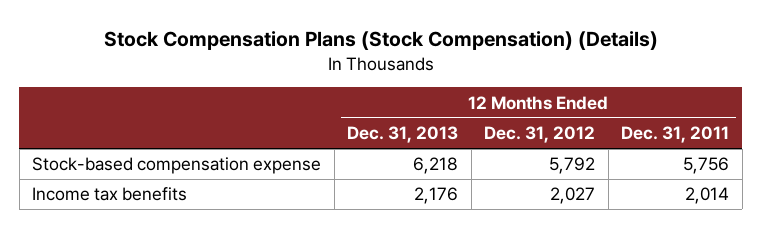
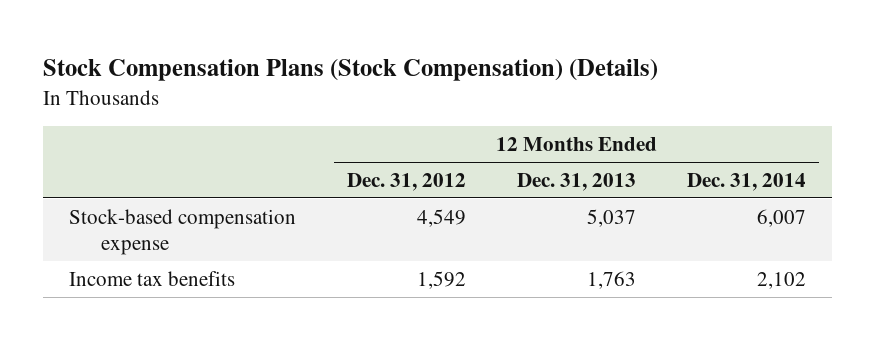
[621,126,730,144] Dec. 31, 2011 -> none
none -> [687,172,807,191] Dec. 31, 2014
[413,157,459,175] 6,218 -> [587,208,637,227] 5,037
[549,157,596,175] 5,792 -> [417,208,467,227] 4,549
[414,187,459,205] 2,176 -> [587,270,637,289] 1,763
[550,187,596,205] 2,027 -> [417,270,467,289] 1,592

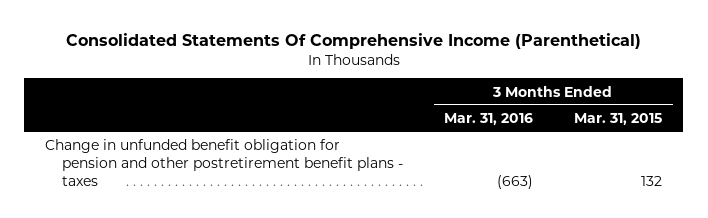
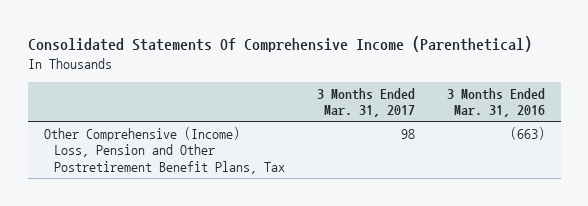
[574,112,663,125] Mar. 31, 2015 -> none
none -> [316,87,415,118] 3 Months Ended Mar. 31, 2017
[45,139,403,186] Change in unfunded benefit obligation for pension and other postretirement benefit plans - taxes -> [43,127,286,174] Other Comprehensive (Income) Loss, Pension and Other Postretirement Benefit Plans, Tax

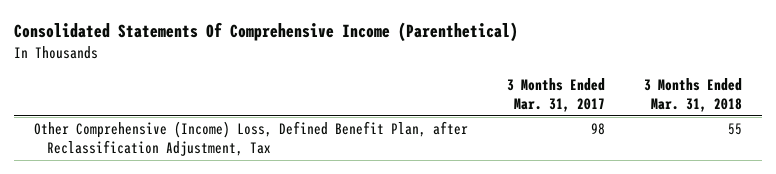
[446,87,545,118] 3 Months Ended Mar. 31, 2016 -> none
none -> [644,77,743,112] 3 Months Ended Mar. 31, 2018
[43,127,286,174] Other Comprehensive (Income) Loss, Pension and Other Postretirement Benefit Plans, Tax -> [33,121,468,157] Other Comprehensive (Income) Loss, Defined Benefit Plan, after Reclassification Adjustment, Tax

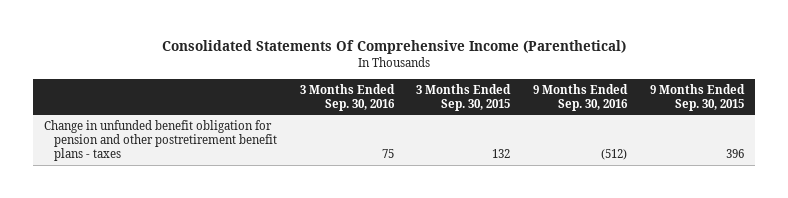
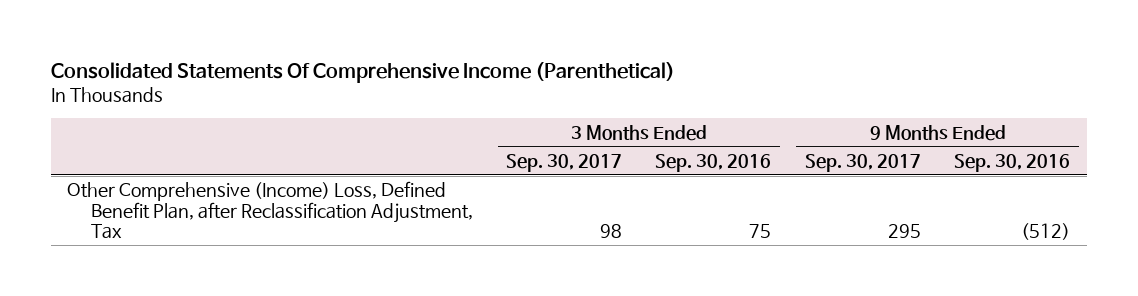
[416,83,512,111] 3 Months Ended Sep. 30, 2015 -> none
[649,83,745,111] 9 Months Ended Sep. 30, 2015 -> none
none -> [506,153,623,172] Sep. 30, 2017
none -> [804,153,921,172] Sep. 30, 2017
[44,119,278,162] Change in unfunded benefit obligation for pension and other postretirement benefit plans - taxes -> [67,181,473,240] Other Comprehensive (Income) Loss, Defined Benefit Plan, after Reclassification Adjustment, Tax

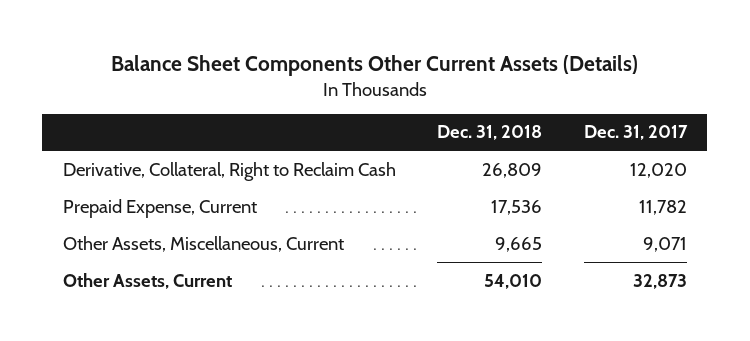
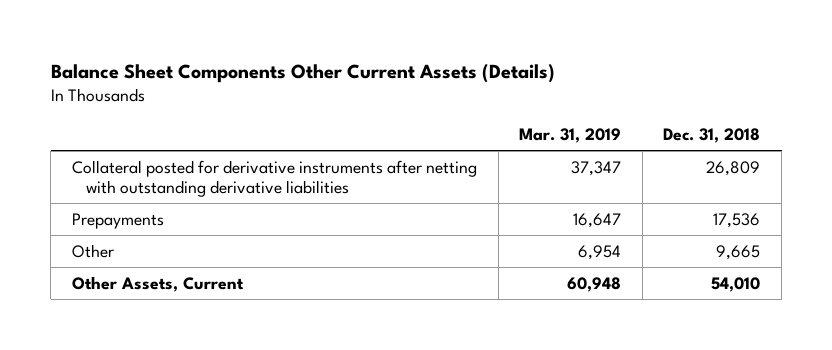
[583,125,688,141] Dec. 31, 2017 -> none
none -> [519,128,622,144] Mar. 31, 2019
[63,161,397,181] Derivative, Collateral, Right to Reclaim Cash -> [71,159,477,198] Collateral posted for derivative instruments after netting with outstanding derivative liabilities
[63,198,258,218] Prepaid Expense, Current -> [71,212,164,229] Prepayments
[63,235,345,252] Other Assets, Miscellaneous, Current -> [71,243,114,258] Other

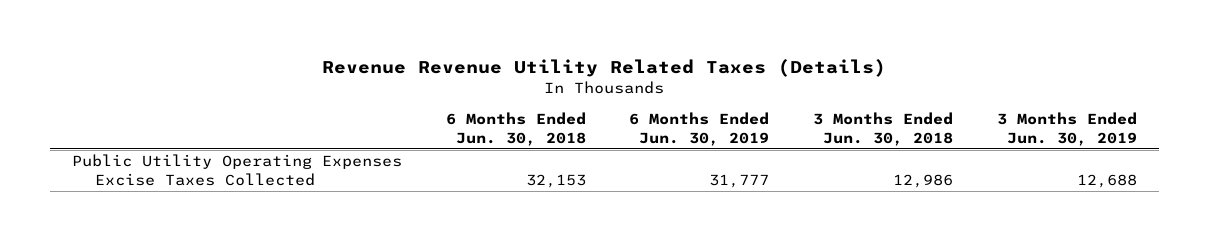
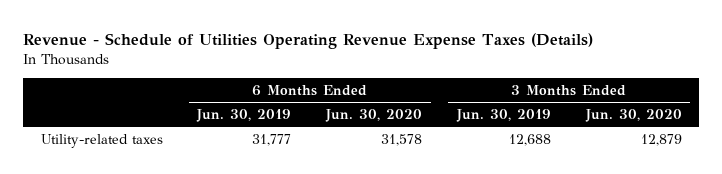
[322,58,887,77] Revenue Revenue Utility Related Taxes (Details) -> [23,33,594,50] Revenue - Schedule of Utilities Operating Revenue Expense Taxes (Details)
[445,111,586,146] 6 Months Ended Jun. 30, 2018 -> none
[813,111,954,146] 3 Months Ended Jun. 30, 2018 -> none
none -> [325,109,423,123] Jun. 30, 2020
none -> [584,109,682,123] Jun. 30, 2020
[71,154,402,187] Public Utility Operating Expenses Excise Taxes Collected -> [40,133,163,148] Utility-related taxes

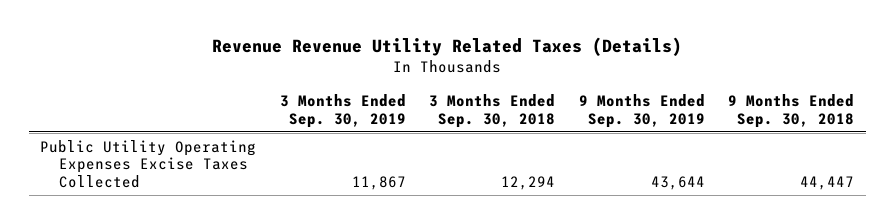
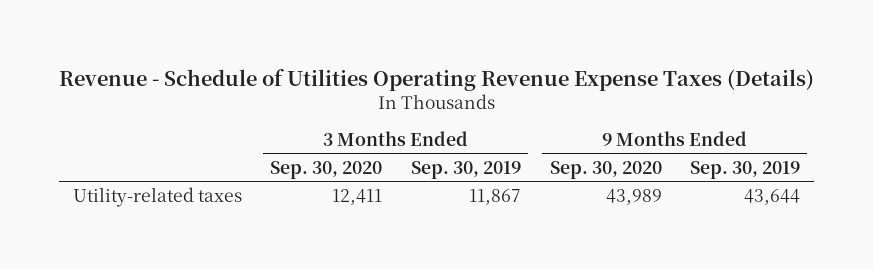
[212,37,683,57] Revenue Revenue Utility Related Taxes (Details) -> [58,68,814,91] Revenue - Schedule of Utilities Operating Revenue Expense Taxes (Details)
[429,94,556,128] 3 Months Ended Sep. 30, 2018 -> none
[728,94,855,128] 9 Months Ended Sep. 30, 2018 -> none
none -> [270,160,383,179] Sep. 30, 2020
none -> [549,160,662,179] Sep. 30, 2020
[40,139,257,189] Public Utility Operating Expenses Excise Taxes Collected -> [72,187,242,208] Utility-related taxes

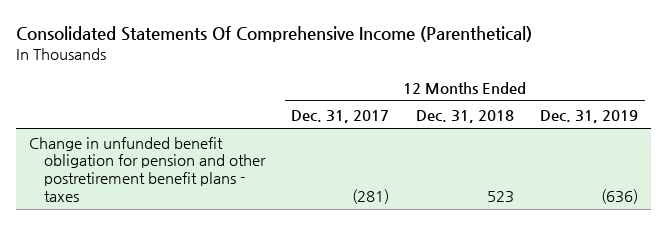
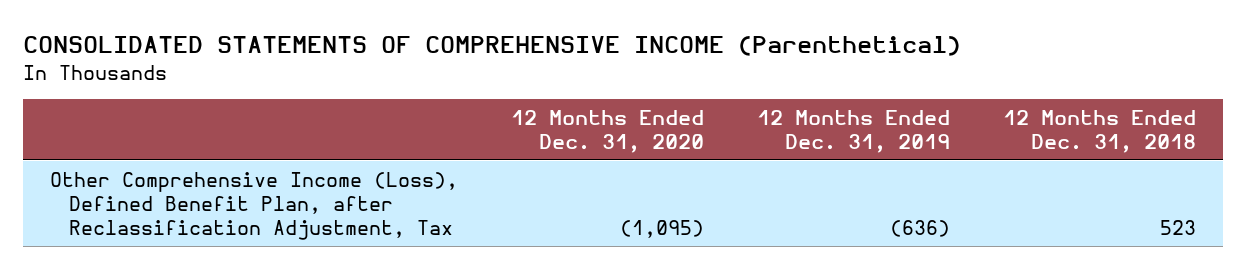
[16,26,533,43] Consolidated Statements Of Comprehensive Income (Parenthetical) -> [23,36,962,57] CONSOLIDATED STATEMENTS OF COMPREHENSIVE INCOME (Parenthetical)
[291,109,390,123] Dec. 31, 2017 -> none
none -> [510,109,704,153] 12 Months Ended Dec. 31, 2020
[29,136,266,202] Change in unfunded benefit obligation for pension and other postretirement benefit plans - taxes -> [49,171,458,240] Other Comprehensive Income (Loss), Defined Benefit Plan, after Reclassification Adjustment, Tax

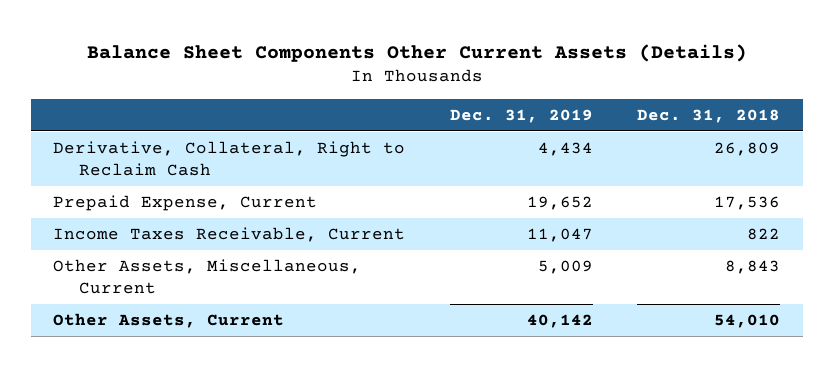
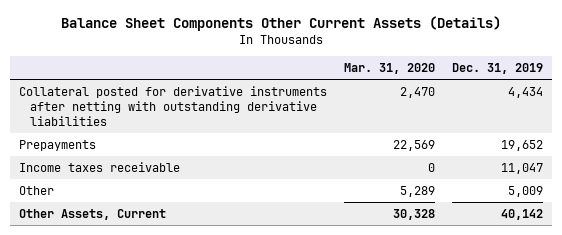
[637,108,781,123] Dec. 31, 2018 -> none
none -> [343,63,435,75] Mar. 31, 2020
[53,141,406,176] Derivative, Collateral, Right to Reclaim Cash -> [18,85,327,126] Collateral posted for derivative instruments after netting with outstanding derivative liabilities
[53,195,318,212] Prepaid Expense, Current -> [18,139,96,151] Prepayments
[53,227,406,243] Income Taxes Receivable, Current -> [18,161,180,172] Income taxes receivable
[53,259,362,294] Other Assets, Miscellaneous, Current -> [18,185,54,195] Other

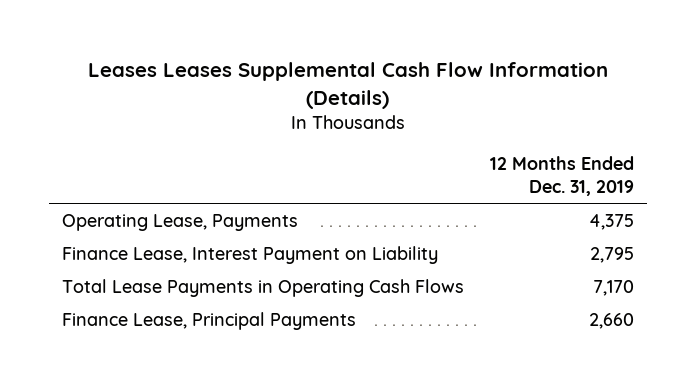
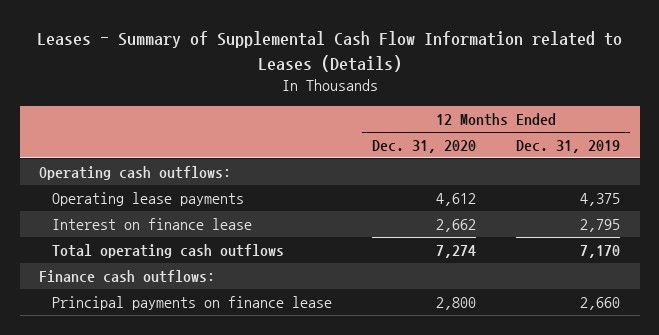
[88,62,609,109] Leases Leases Supplemental Cash Flow Information (Details) -> [36,31,622,72] Leases - Summary of Supplemental Cash Flow Information related to Leases (Details)
none -> [371,140,476,154] Dec. 31, 2020
none -> [39,166,232,181] Operating cash outflows:
[62,213,299,231] Operating Lease, Payments -> [51,192,244,207] Operating lease payments
[62,245,439,264] Finance Lease, Interest Payment on Liability -> [51,218,252,231] Interest on finance lease
[62,278,465,297] Total Lease Payments in Operating Cash Flows -> [51,244,284,259] Total operating cash outflows
none -> [39,270,216,284] Finance cash outflows:
[62,311,357,330] Finance Lease, Principal Payments -> [51,296,332,311] Principal payments on finance lease

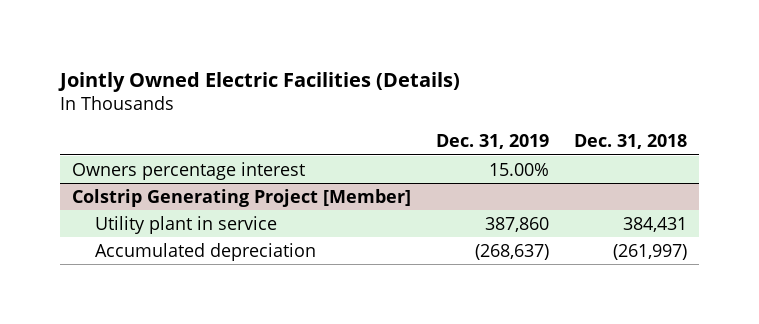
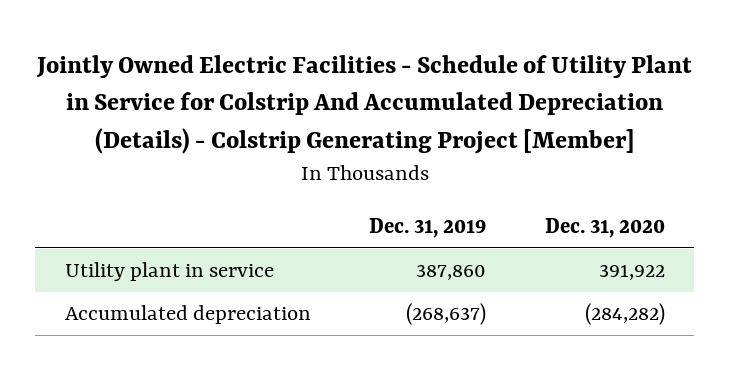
[57,71,460,92] Jointly Owned Electric Facilities (Details) -> [35,54,692,154] Jointly Owned Electric Facilities - Schedule of Utility Plant in Service for Colstrip And Accumulated Depreciation (Details) - Colstrip Generating Project [Member]
[573,134,687,150] Dec. 31, 2018 -> none
none -> [545,217,666,238] Dec. 31, 2020
[71,161,305,180] Owners percentage interest -> none
[71,188,411,207] Colstrip Generating Project [Member] -> none

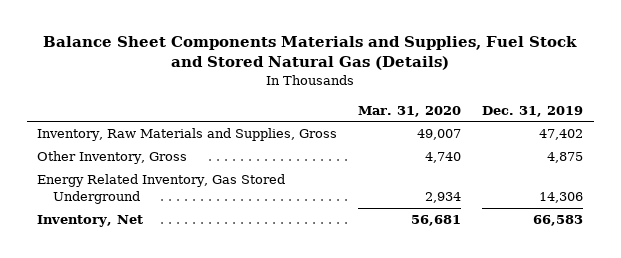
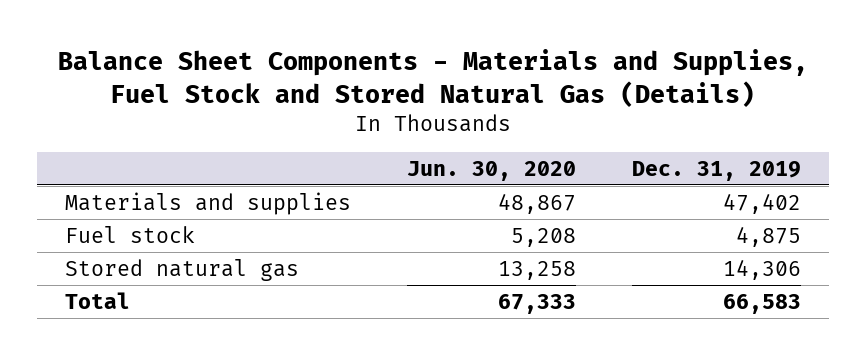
[43,36,578,71] Balance Sheet Components Materials and Supplies, Fuel Stock and Stored Natural Gas (Details) -> [57,48,808,107] Balance Sheet Components - Materials and Supplies, Fuel Stock and Stored Natural Gas (Details)
[358,105,462,117] Mar. 31, 2020 -> none
none -> [406,161,576,182] Jun. 30, 2020
[37,128,338,142] Inventory, Raw Materials and Supplies, Gross -> [64,191,351,215] Materials and supplies
[37,151,188,165] Other Inventory, Gross -> [64,225,195,243] Fuel stock
[37,174,286,205] Energy Related Inventory, Gas Stored Underground -> [64,258,299,281] Stored natural gas
[37,215,144,228] Inventory, Net -> [64,291,130,309] Total

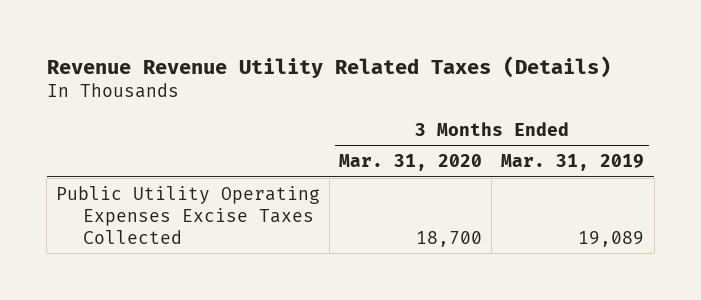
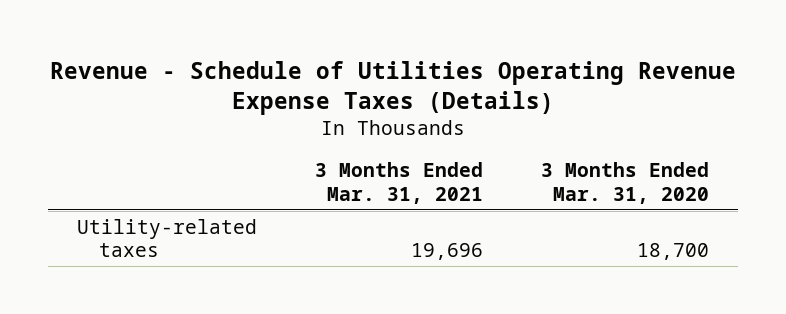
[46,55,611,78] Revenue Revenue Utility Related Taxes (Details) -> [50,60,737,115] Revenue - Schedule of Utilities Operating Revenue Expense Taxes (Details)
[501,154,645,172] Mar. 31, 2019 -> none
none -> [315,162,484,204] 3 Months Ended Mar. 31, 2021
[56,185,321,244] Public Utility Operating Expenses Excise Taxes Collected -> [77,218,258,258] Utility-related taxes

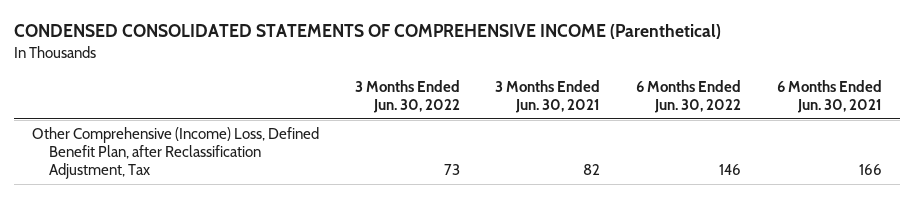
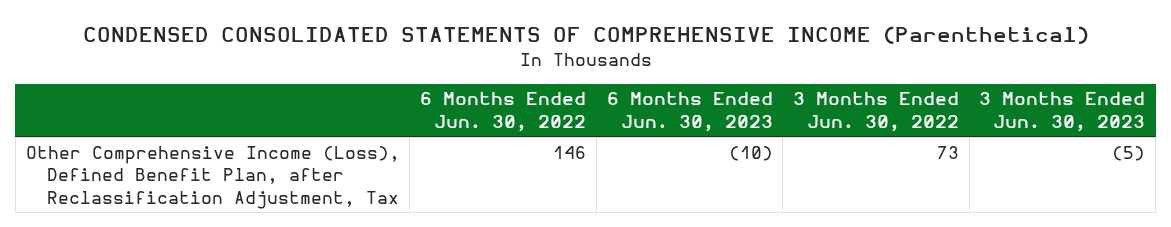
[495,79,601,113] 3 Months Ended Jun. 30, 2021 -> none
[776,79,882,113] 6 Months Ended Jun. 30, 2021 -> none
none -> [606,92,773,132] 6 Months Ended Jun. 30, 2023
none -> [979,92,1146,132] 3 Months Ended Jun. 30, 2023
[31,127,319,180] Other Comprehensive (Income) Loss, Defined Benefit Plan, after Reclassification Adjustment, Tax -> [25,145,400,209] Other Comprehensive Income (Loss), Defined Benefit Plan, after Reclassification Adjustment, Tax

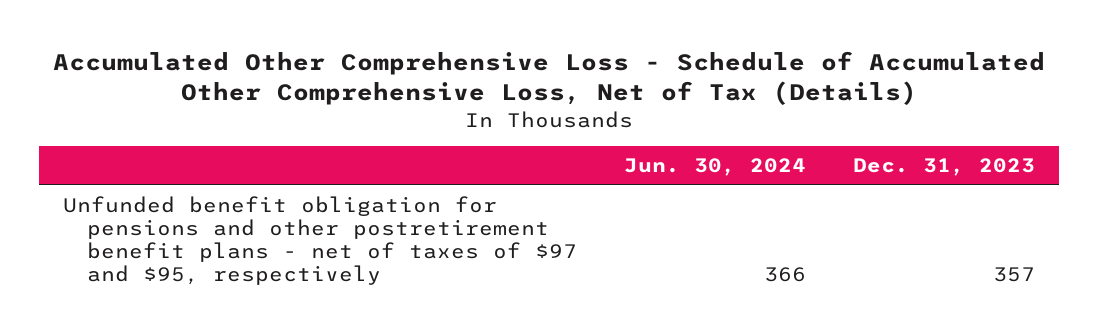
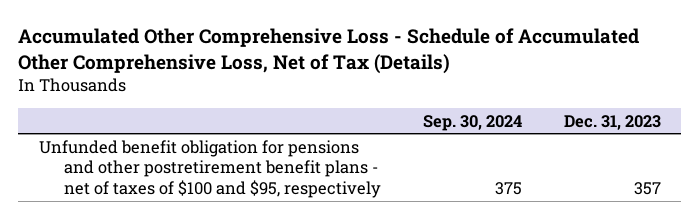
[624,158,807,177] Jun. 30, 2024 -> none
none -> [422,114,522,131] Sep. 30, 2024
[62,196,578,285] Unfunded benefit obligation for pensions and other postretirement benefit plans - net of taxes of $97 and $95, respectively -> [38,139,382,199] Unfunded benefit obligation for pensions and other postretirement benefit plans - net of taxes of $100 and $95, respectively

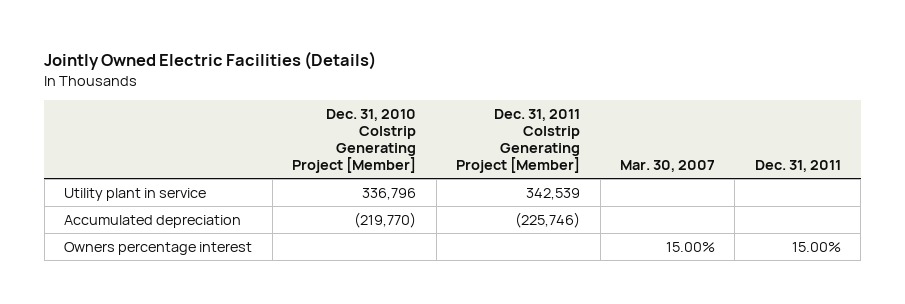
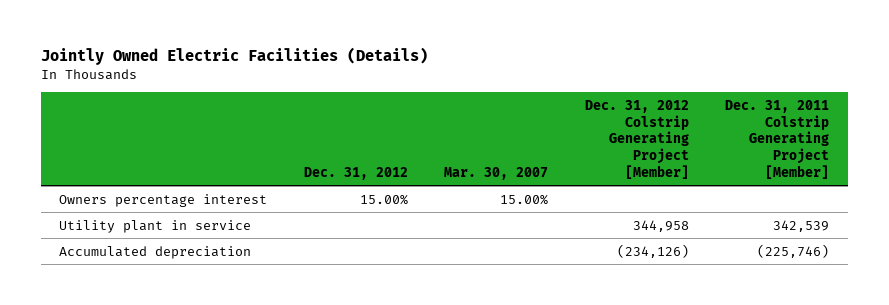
[292,108,417,174] Dec. 31, 2010 Colstrip Generating Project [Member] -> none
[754,160,841,173] Dec. 31, 2011 -> none
none -> [303,166,408,180] Dec. 31, 2012
none -> [584,100,689,179] Dec. 31, 2012 Colstrip Generating Project [Member]
[64,241,253,255] Owners percentage interest -> [59,193,268,207] Owners percentage interest

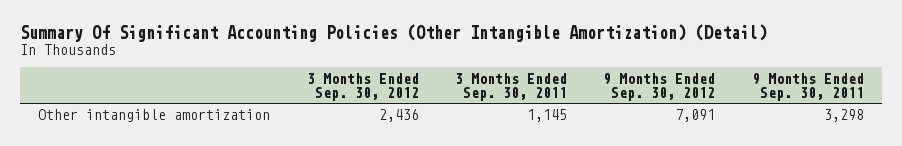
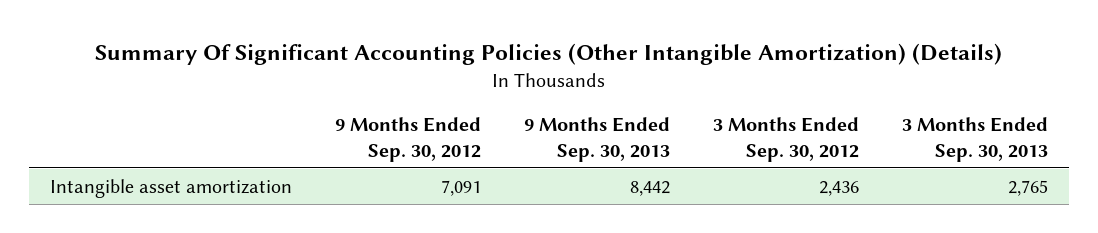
[20,23,768,42] Summary Of Significant Accounting Policies (Other Intangible Amortization) (Detail) -> [94,42,1002,65] Summary Of Significant Accounting Policies (Other Intangible Amortization) (Details)
[454,72,567,102] 3 Months Ended Sep. 30, 2011 -> none
[751,72,864,102] 9 Months Ended Sep. 30, 2011 -> none
none -> [523,116,670,162] 9 Months Ended Sep. 30, 2013
none -> [901,116,1048,162] 3 Months Ended Sep. 30, 2013
[38,109,271,123] Other intangible amortization -> [50,178,293,198] Intangible asset amortization

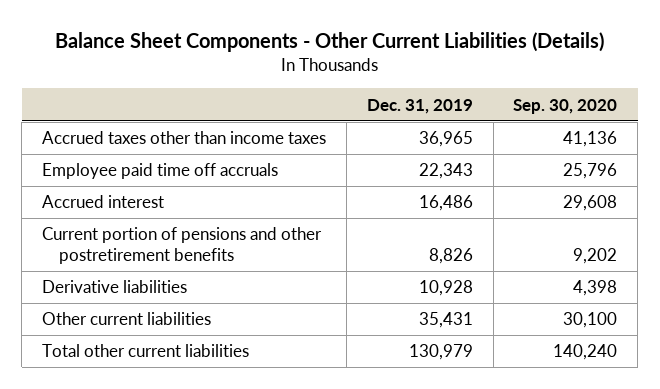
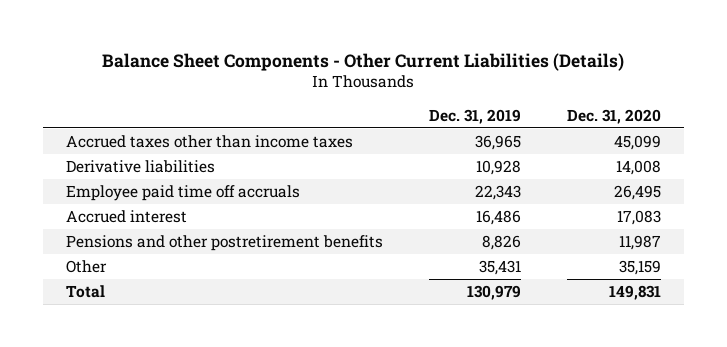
[513,98,618,114] Sep. 30, 2020 -> none
none -> [567,108,662,124] Dec. 31, 2020
[42,280,188,294] Derivative liabilities -> [65,159,215,173] Derivative liabilities
[42,227,323,264] Current portion of pensions and other postretirement benefits -> [65,234,383,251] Pensions and other postretirement benefits
[42,312,212,326] Other current liabilities -> [65,259,107,273] Other
[42,344,250,358] Total other current liabilities -> [65,284,105,298] Total

